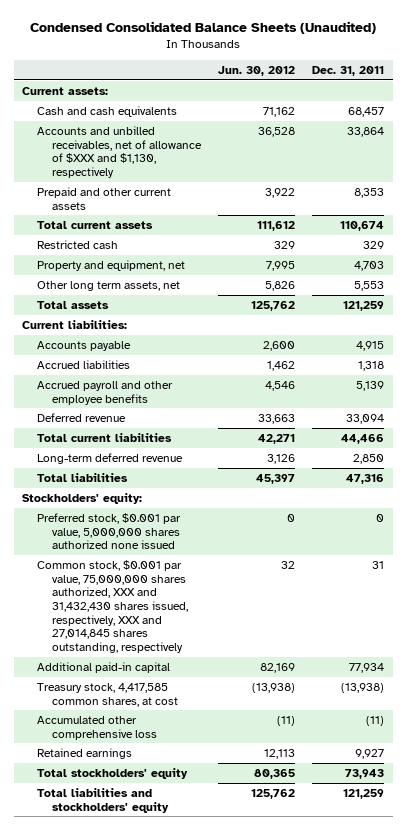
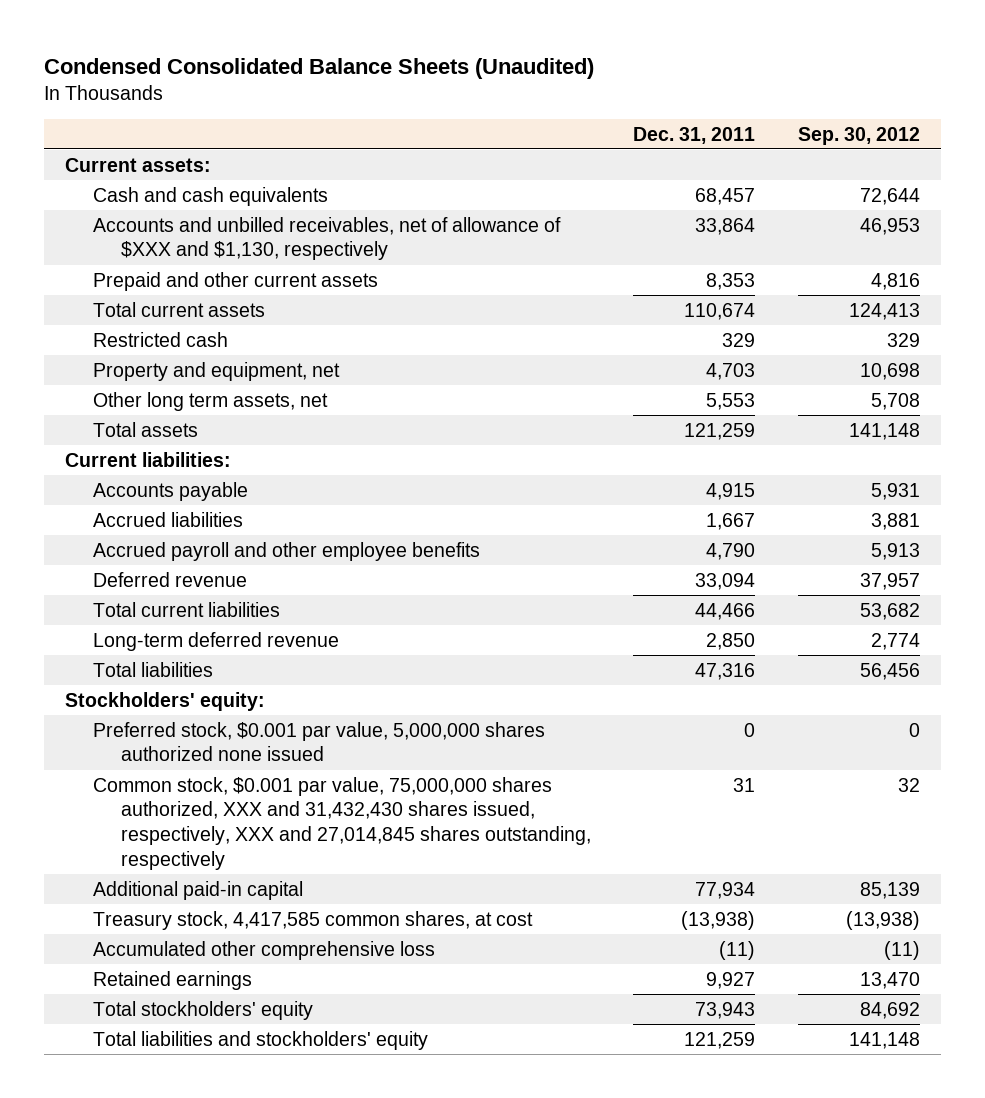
[217,65,295,76] Jun. 30, 2012 -> none
none -> [797,126,920,145] Sep. 30, 2012
[357,360,384,371] 1,318 -> [706,512,756,530] 1,667
[355,380,384,391] 5,139 -> [706,542,756,560] 4,790

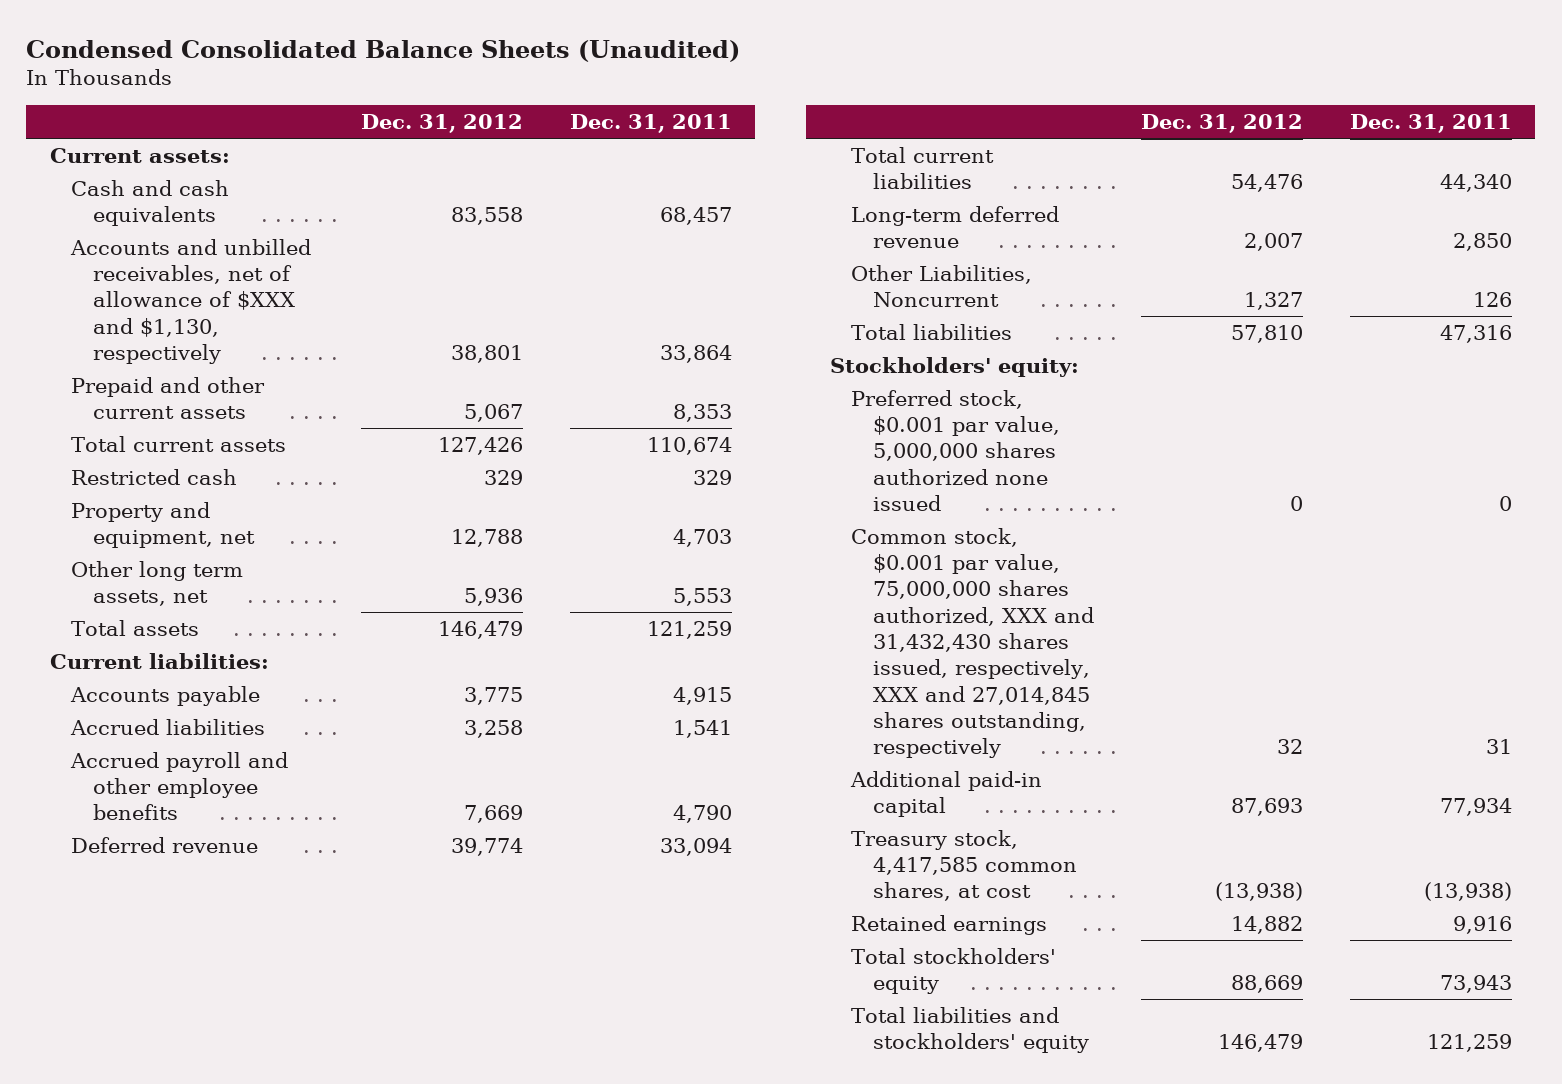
[797,126,920,145] Sep. 30, 2012 -> none
none -> [361,114,524,134] Dec. 31, 2012
[706,512,756,530] 1,667 -> [672,719,732,738] 1,541
[695,602,756,620] 44,466 -> [1439,174,1512,193] 44,340
none -> [851,264,1033,308] Other Liabilities, Noncurrent
[92,940,435,960] Accumulated other comprehensive loss -> none
[706,971,756,989] 9,927 -> [1452,915,1512,934] 9,916

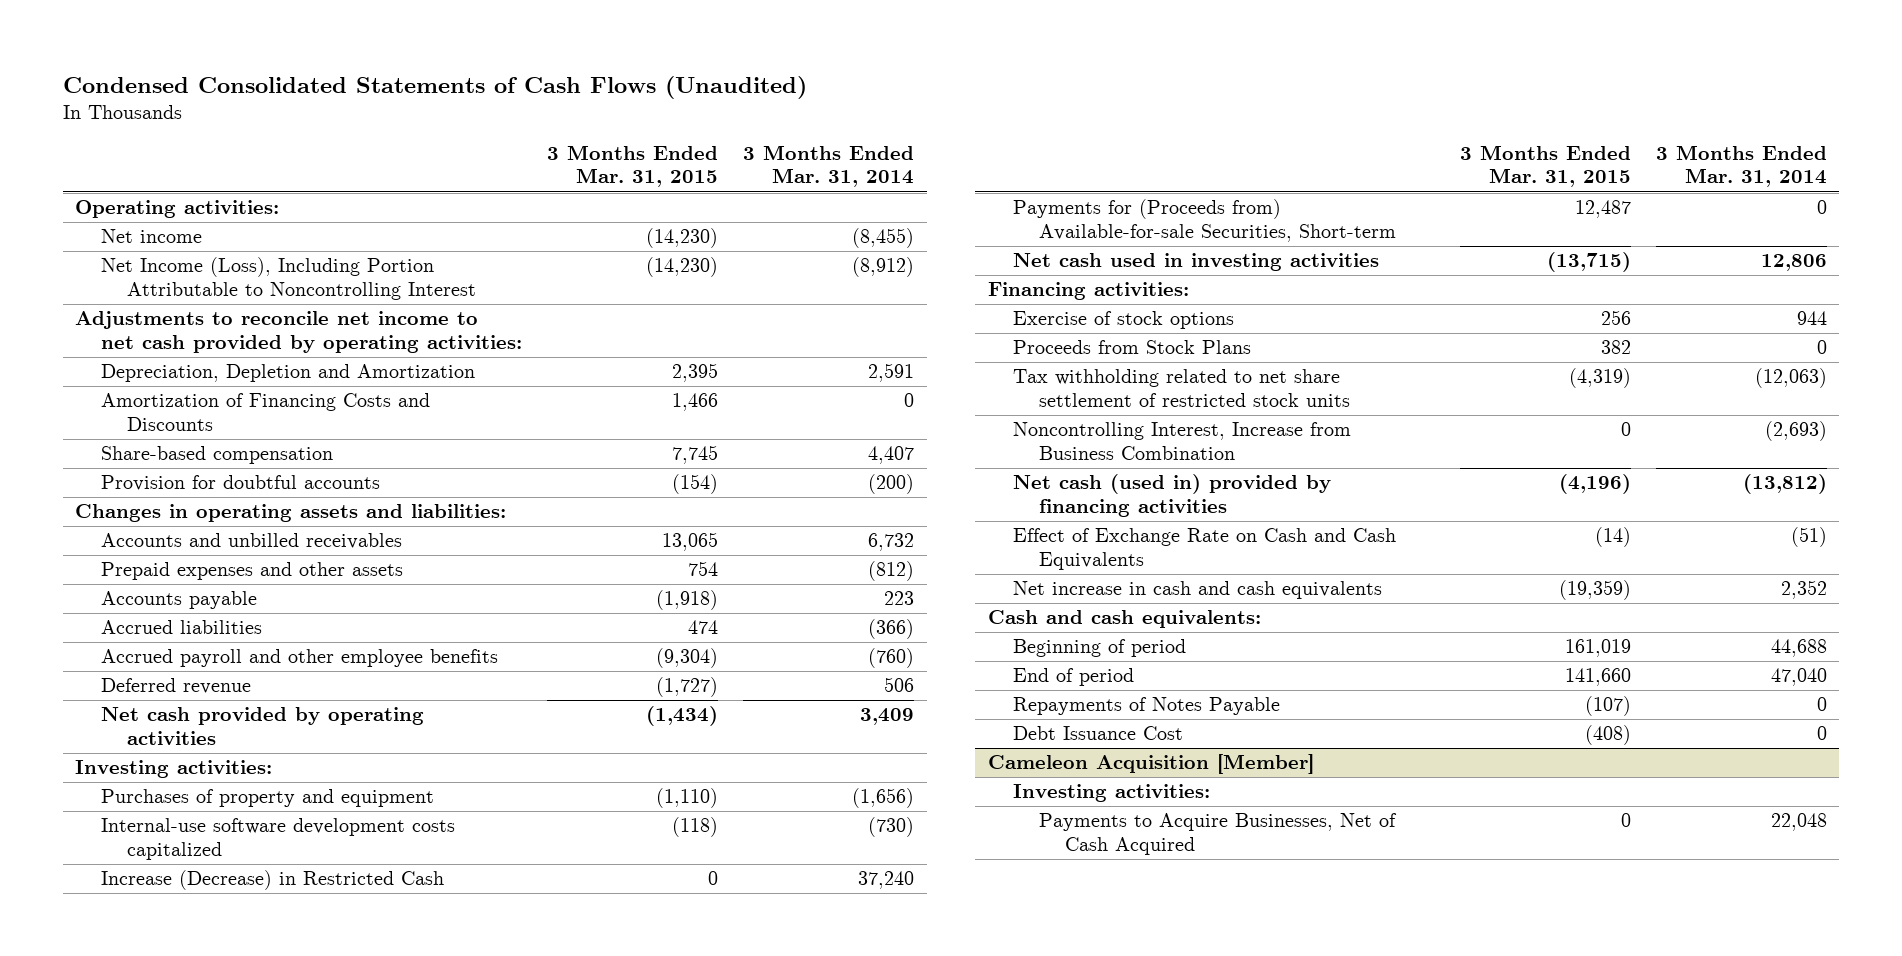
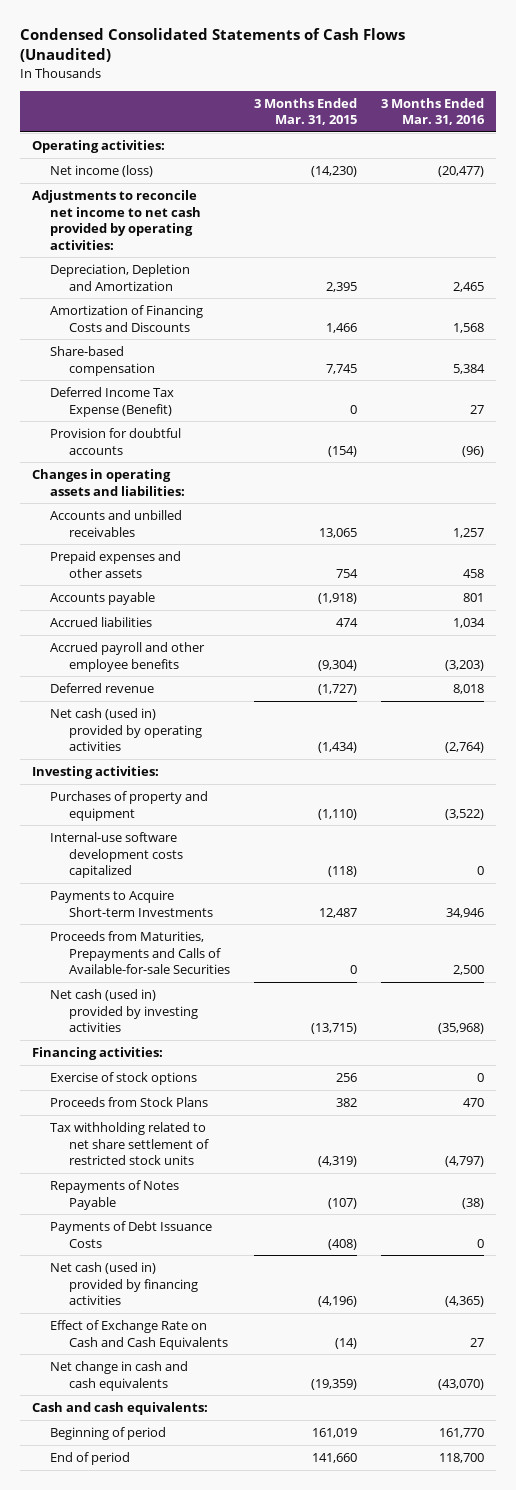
[743,144,915,188] 3 Months Ended Mar. 31, 2014 -> none
none -> [380,97,485,126] 3 Months Ended Mar. 31, 2016
[100,257,476,300] Net Income (Loss), Including Portion Attributable to Noncontrolling Interest -> none
[100,229,202,244] Net income -> [50,165,154,178] Net income (loss)
none -> [50,387,175,417] Deferred Income Tax Expense (Benefit)
[100,707,424,745] Net cash provided by operating activities -> [50,708,202,752] Net cash (used in) provided by operating activities
[100,870,444,891] Increase (Decrease) in Restricted Cash -> none
[1013,199,1397,242] Payments for (Proceeds from) Available-for-sale Securities, Short-term -> [50,890,213,917] Payments to Acquire Short-term Investments
none -> [50,931,230,975] Proceeds from Maturities, Prepayments and Calls of Available-for-sale Securities
[1013,253,1380,272] Net cash used in investing activities -> [50,989,198,1033] Net cash (used in) provided by investing activities
[1013,422,1352,460] Noncontrolling Interest, Increase from Business Combination -> none
[1013,697,1281,716] Repayments of Notes Payable -> [50,1180,180,1210] Repayments of Notes Payable
none -> [50,1221,213,1248] Payments of Debt Issuance Costs
[1013,581,1383,600] Net increase in cash and cash equivalents -> [50,1361,189,1391] Net change in cash and cash equivalents
[1013,726,1184,741] Debt Issuance Cost -> none
[987,754,1314,775] Cameleon Acquisition [Member] -> none
[1013,784,1211,803] Investing activities: -> none
[1039,813,1398,855] Payments to Acquire Businesses, Net of Cash Acquired -> none

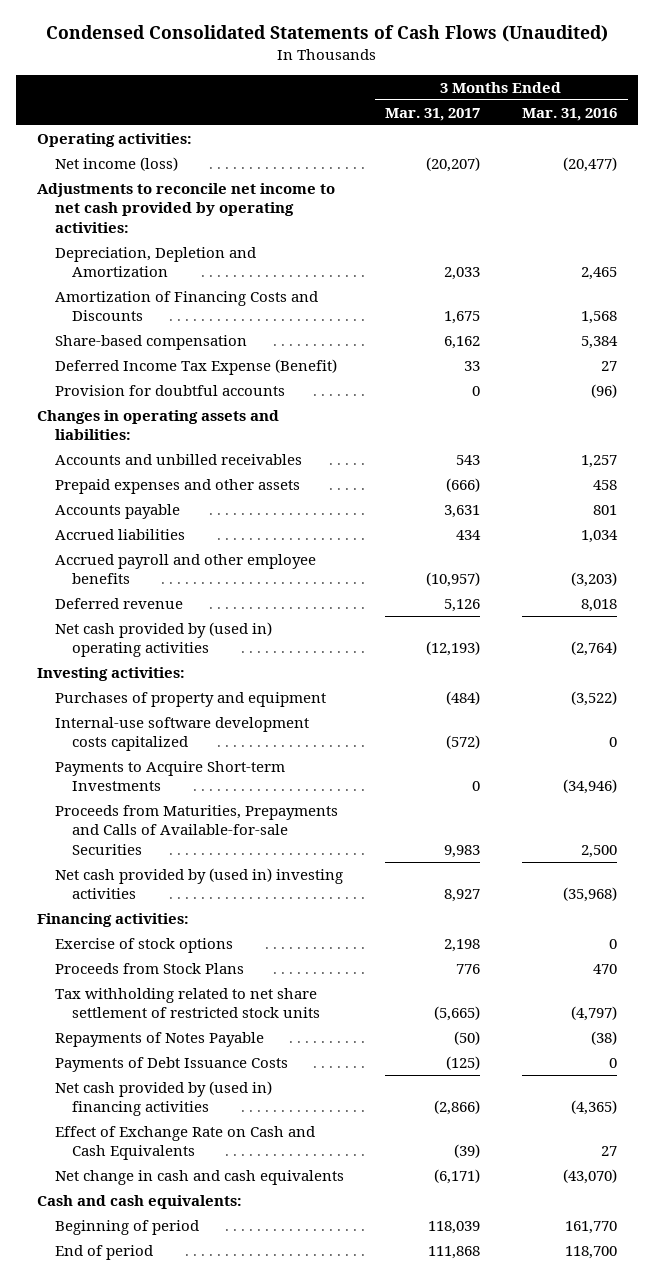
[253,97,357,126] 3 Months Ended Mar. 31, 2015 -> none
none -> [385,107,481,121] Mar. 31, 2017
[50,708,202,752] Net cash (used in) provided by operating activities -> [54,621,272,658] Net cash provided by (used in) operating activities
[445,907,484,918] 34,946 -> [563,779,618,795] (34,946)
[50,989,198,1033] Net cash (used in) provided by investing activities -> [54,867,343,900] Net cash provided by (used in) investing activities
[50,1262,198,1306] Net cash (used in) provided by financing activities -> [54,1080,272,1117] Net cash provided by (used in) financing activities

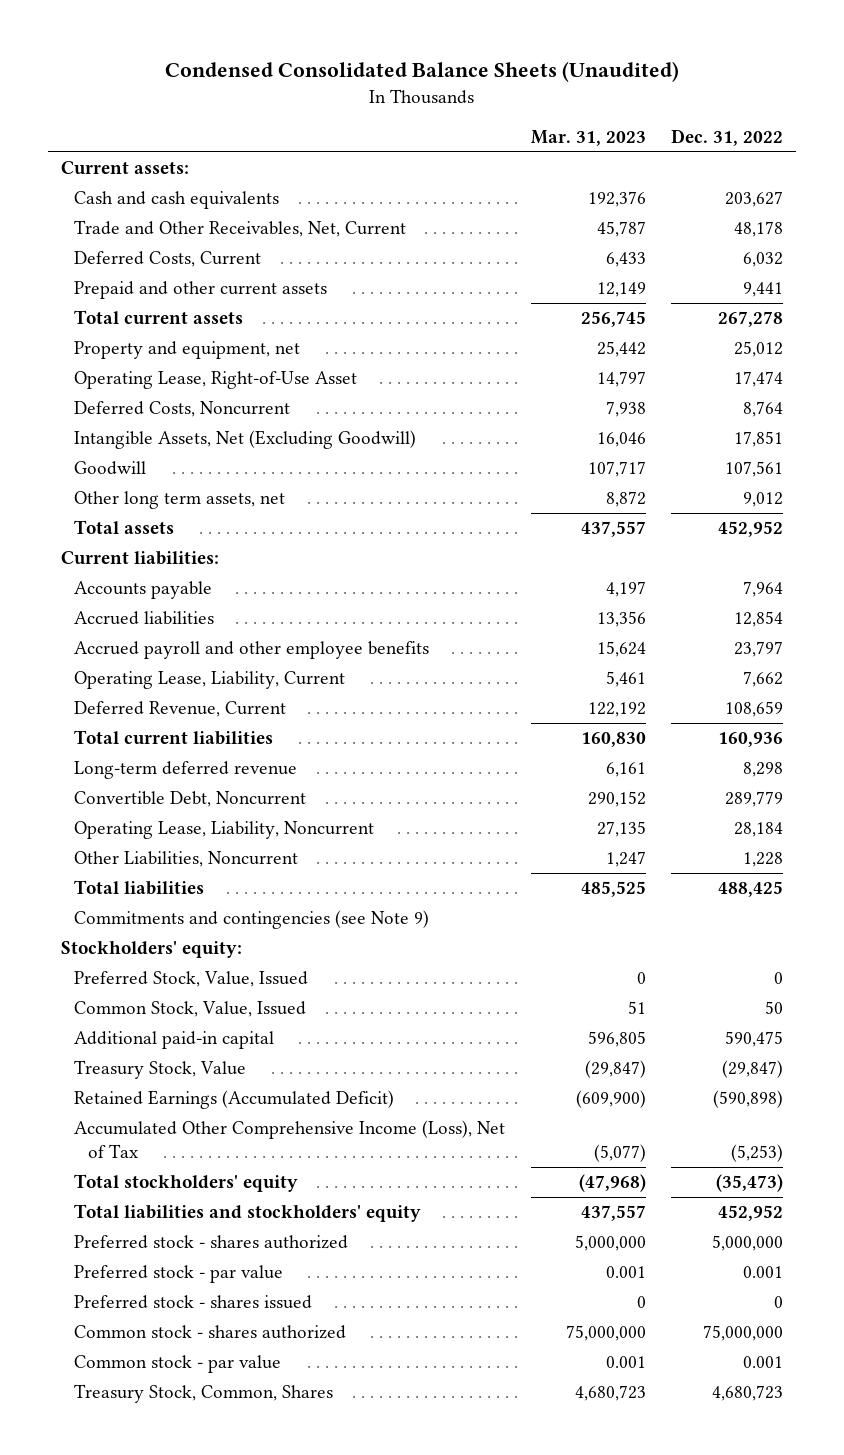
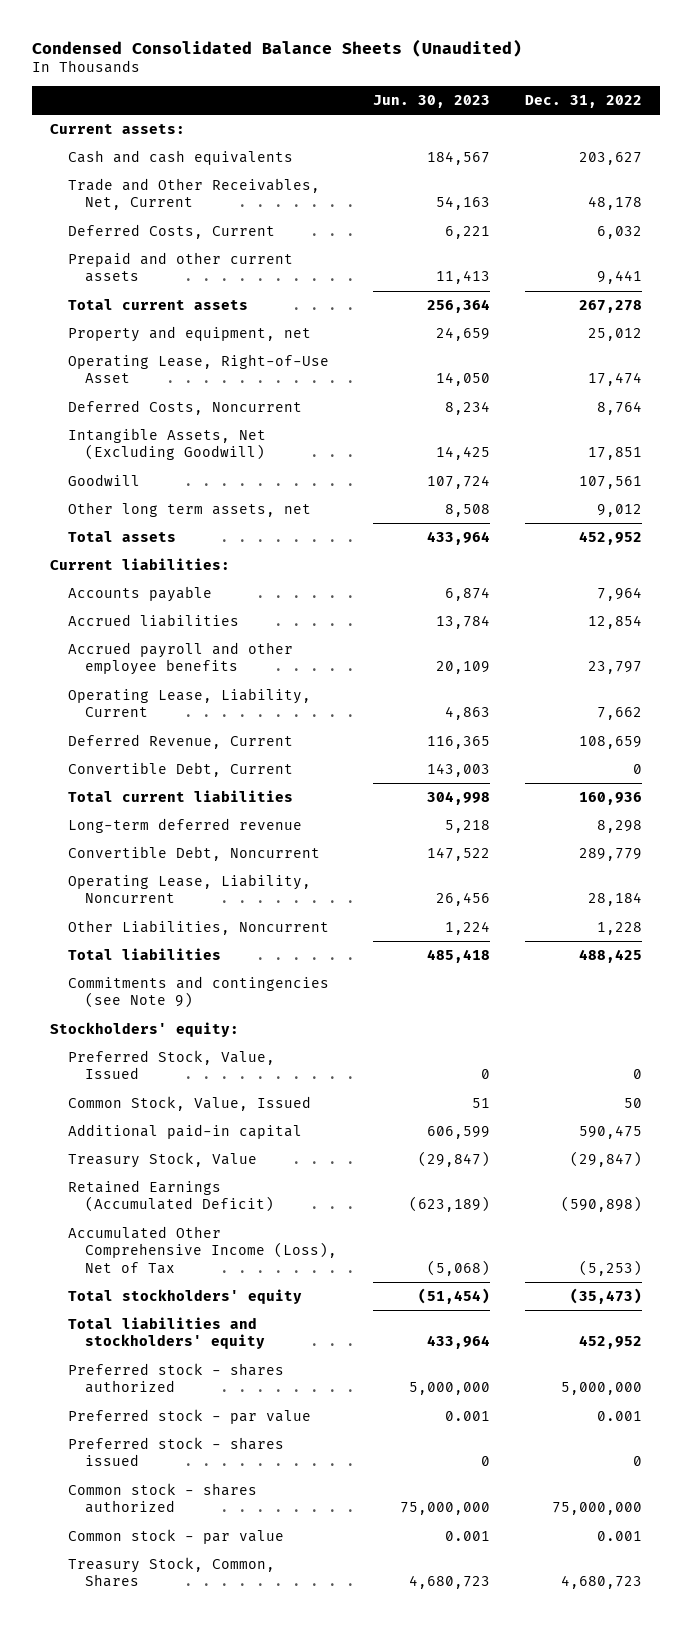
[530,129,646,146] Mar. 31, 2023 -> none
none -> [372,95,490,109] Jun. 30, 2023
none -> [67,761,293,777] Convertible Debt, Current

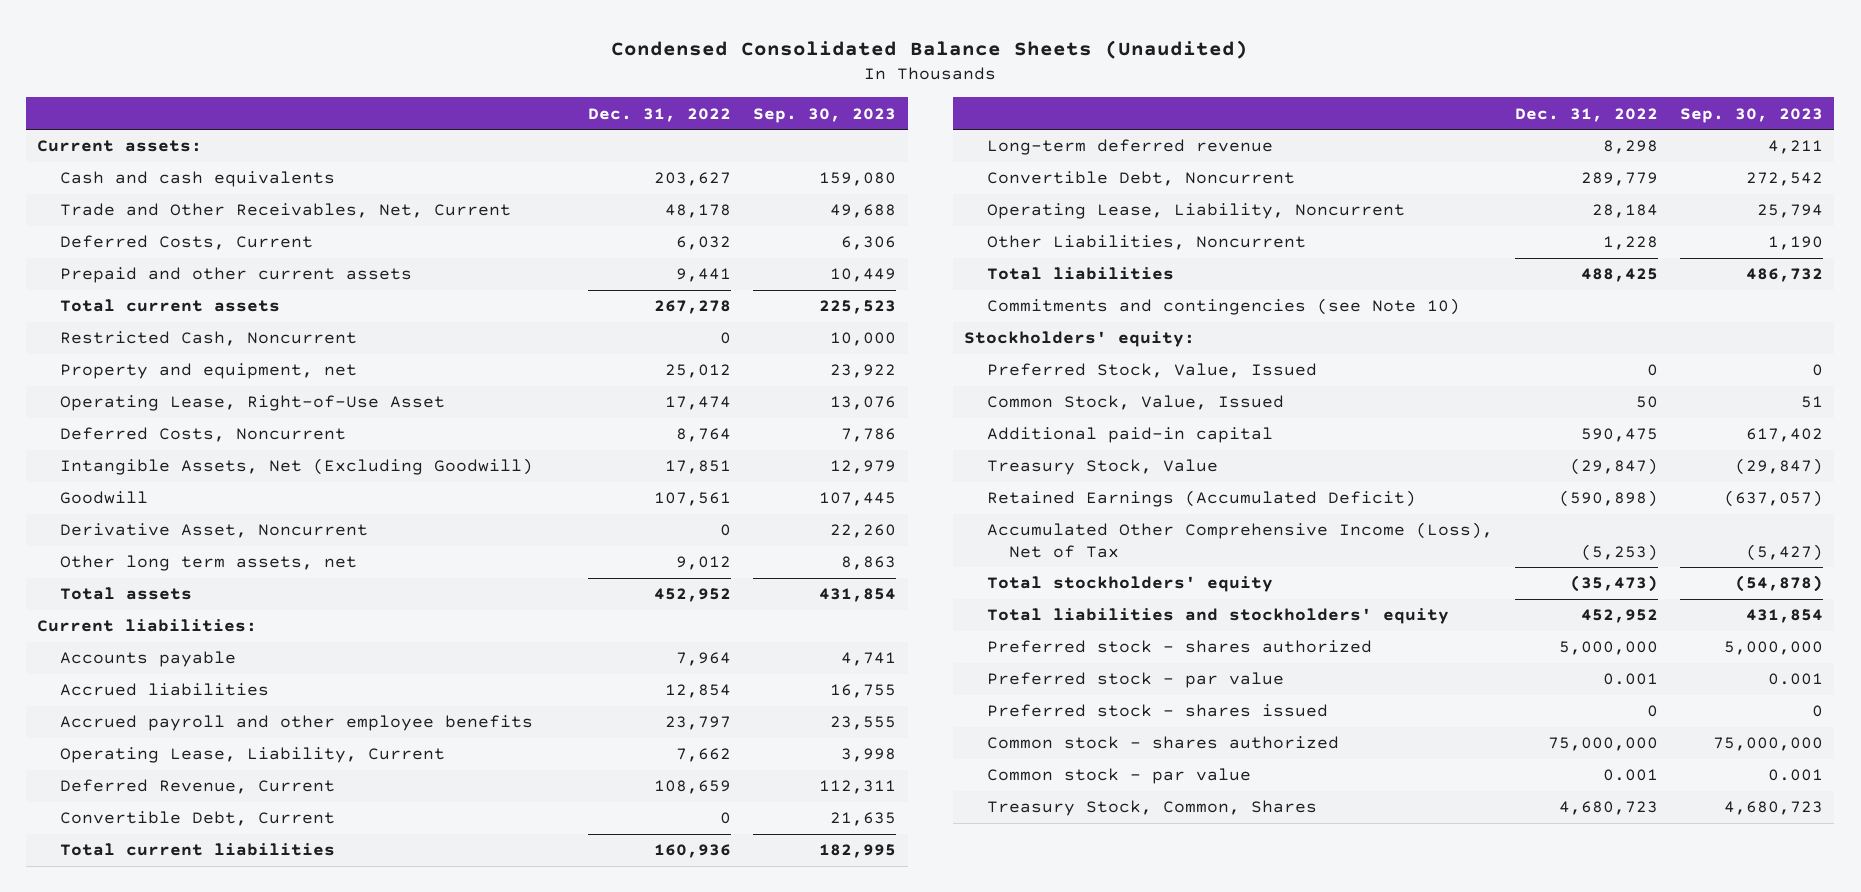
[372,95,490,109] Jun. 30, 2023 -> none
none -> [753,107,897,123] Sep. 30, 2023
none -> [59,331,357,347] Restricted Cash, Noncurrent
none -> [59,523,368,539] Derivative Asset, Noncurrent
[67,975,329,1009] Commitments and contingencies (see Note 9) -> [986,298,1460,316] Commitments and contingencies (see Note 10)

